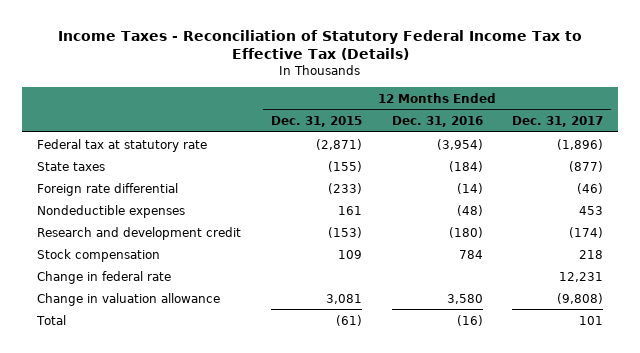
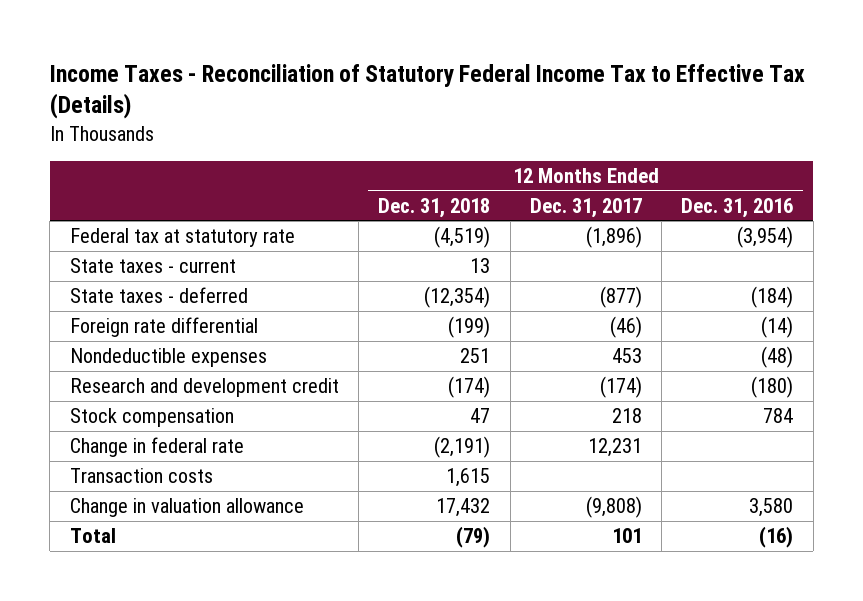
[270,116,362,128] Dec. 31, 2015 -> none
none -> [378,197,491,218] Dec. 31, 2018
none -> [69,258,236,274] State taxes - current
[36,161,105,171] State taxes -> [69,287,248,304] State taxes - deferred
none -> [69,468,213,484] Transaction costs

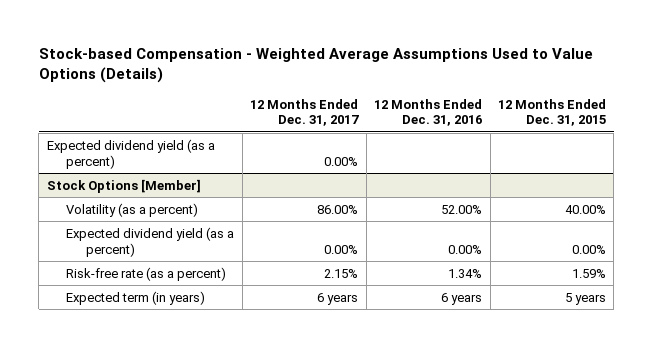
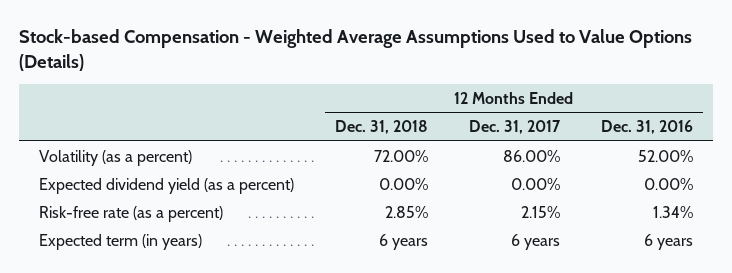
[497,98,606,127] 12 Months Ended Dec. 31, 2015 -> none
none -> [334,120,428,135] Dec. 31, 2018
[46,138,215,169] Expected dividend yield (as a percent) -> none
[46,178,201,193] Stock Options [Member] -> none

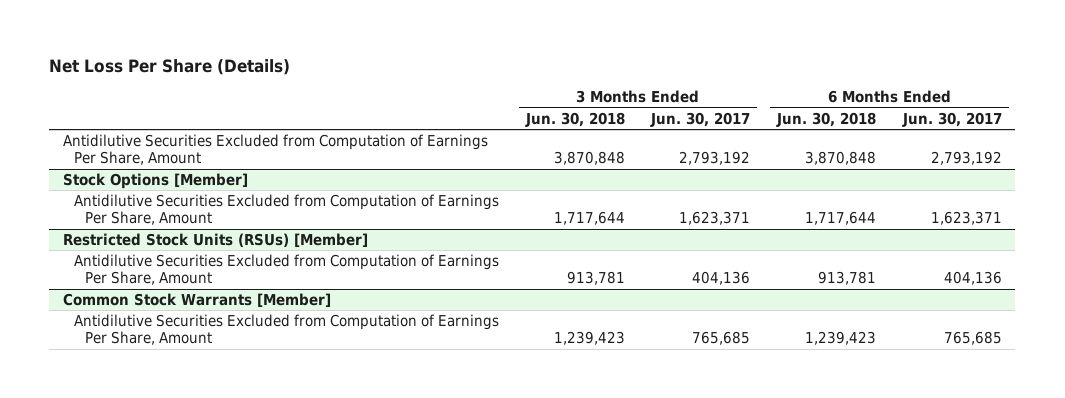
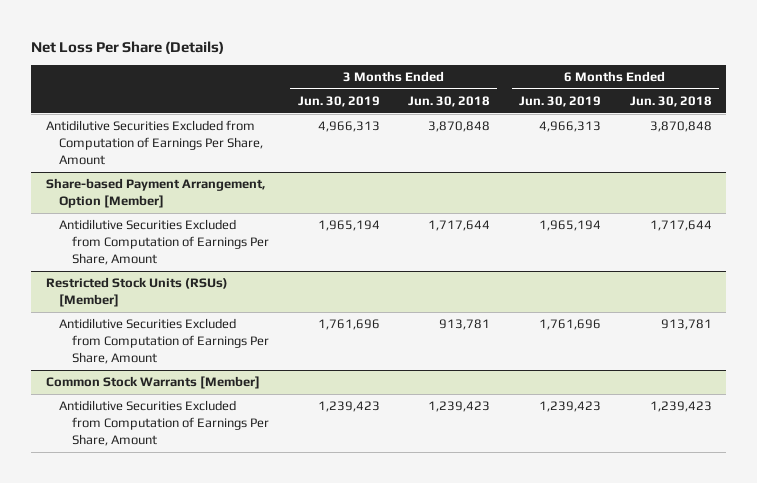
[650,111,751,127] Jun. 30, 2017 -> none
[901,111,1002,127] Jun. 30, 2017 -> none
none -> [297,95,380,107] Jun. 30, 2019
none -> [518,95,601,107] Jun. 30, 2019
[62,172,248,189] Stock Options [Member] -> [45,178,265,209] Share-based Payment Arrangement, Option [Member]

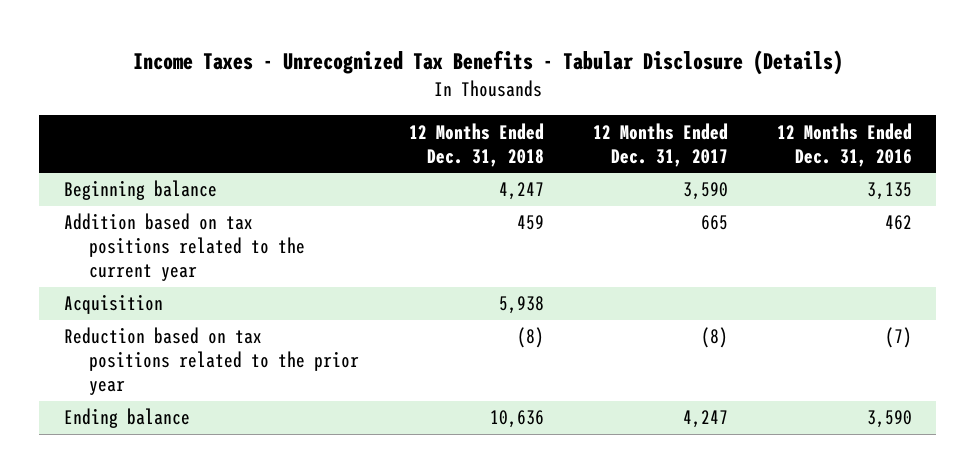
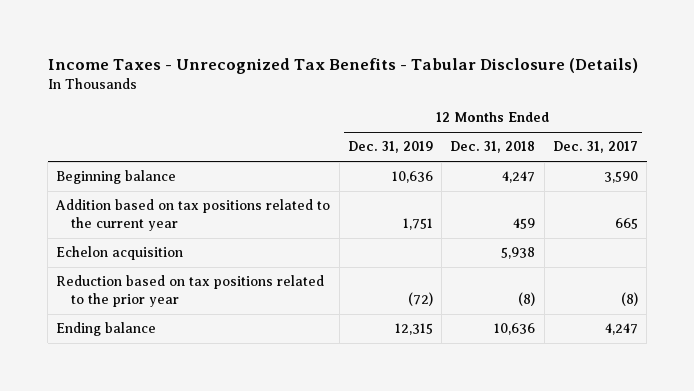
[776,122,912,167] 12 Months Ended Dec. 31, 2016 -> none
none -> [347,141,433,154] Dec. 31, 2019
[63,294,163,315] Acquisition -> [56,246,184,261] Echelon acquisition

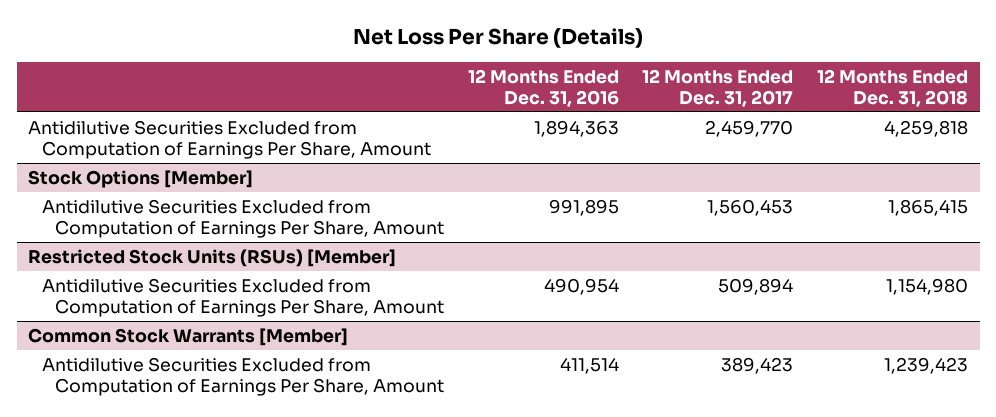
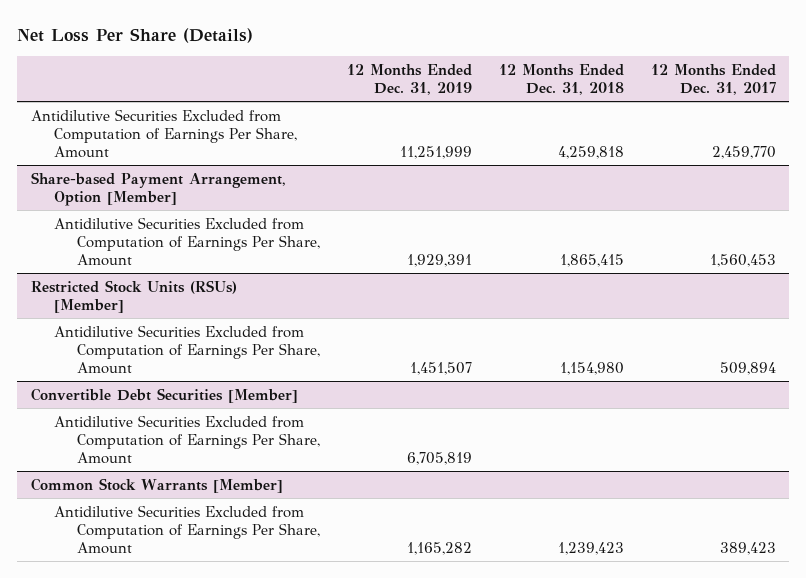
[467,68,619,108] 12 Months Ended Dec. 31, 2016 -> none
none -> [347,63,473,95] 12 Months Ended Dec. 31, 2019
[28,169,254,188] Stock Options [Member] -> [30,171,286,206] Share-based Payment Arrangement, Option [Member]
none -> [30,387,298,403] Convertible Debt Securities [Member]
none -> [54,414,321,465] Antidilutive Securities Excluded from Computation of Earnings Per Share, Amount

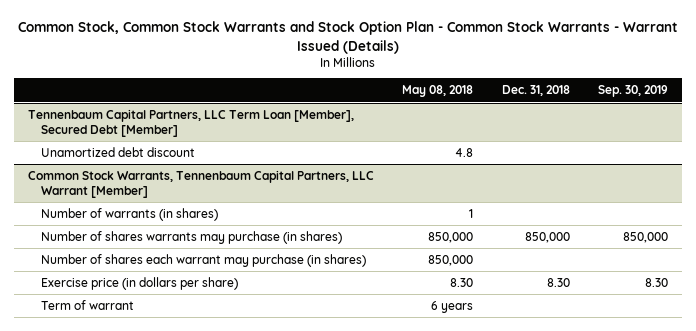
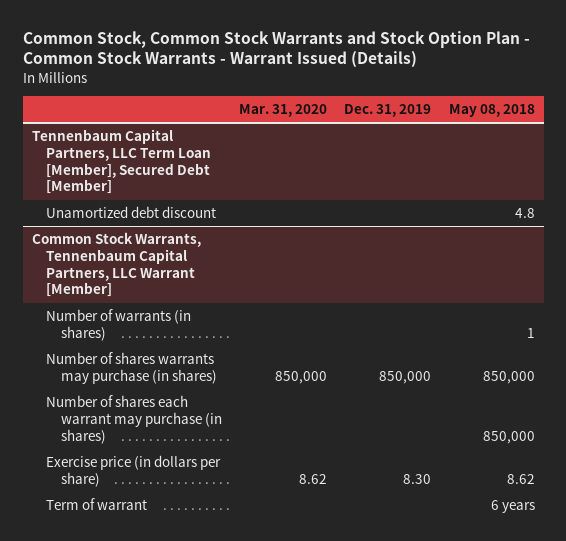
[501,85,570,97] Dec. 31, 2018 -> none
[597,85,668,98] Sep. 30, 2019 -> none
none -> [239,104,328,118] Mar. 31, 2020
none -> [344,104,432,118] Dec. 31, 2019
[450,277,474,287] 8.30 -> [506,473,535,484] 8.62

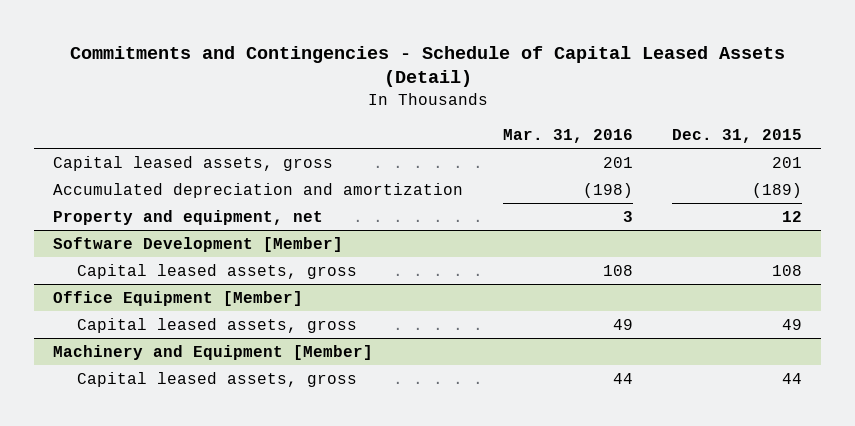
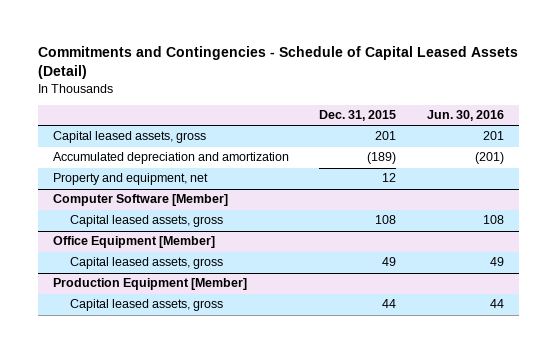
[502,128,633,143] Mar. 31, 2016 -> none
none -> [426,110,504,122] Jun. 30, 2016
[53,236,344,252] Software Development [Member] -> [52,194,228,207] Computer Software [Member]
[53,344,374,360] Machinery and Equipment [Member] -> [52,278,247,291] Production Equipment [Member]

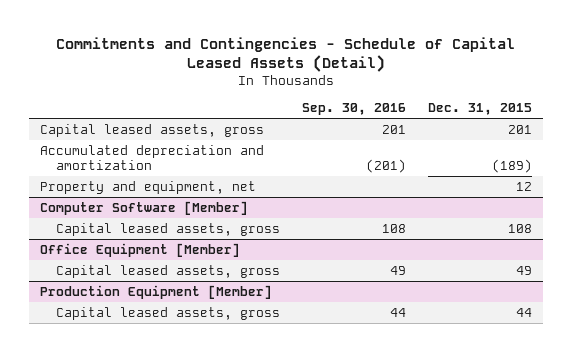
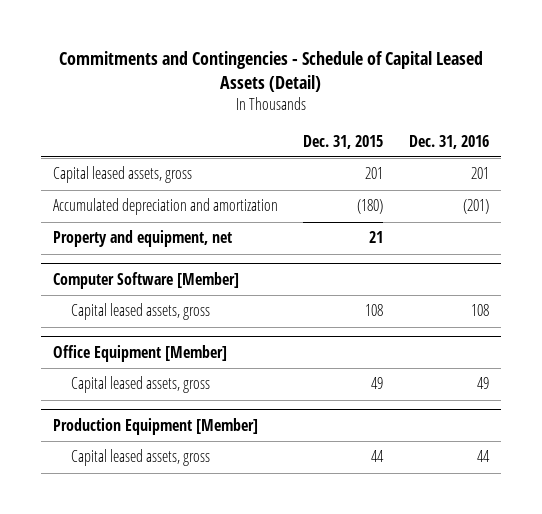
[301,102,406,115] Sep. 30, 2016 -> none
none -> [408,134,489,149] Dec. 31, 2016
[492,158,533,173] (189) -> [357,199,384,215] (180)
[516,181,533,191] 12 -> [369,231,384,244] 21

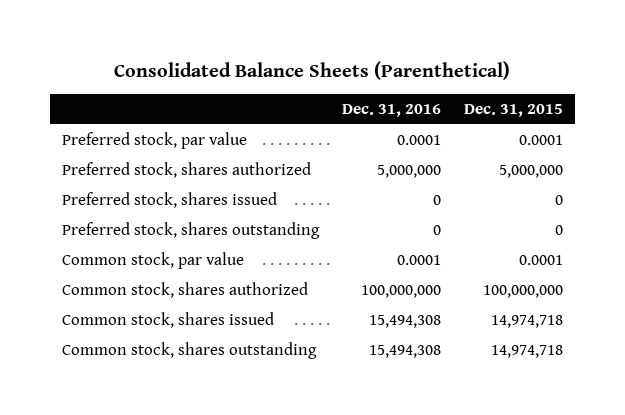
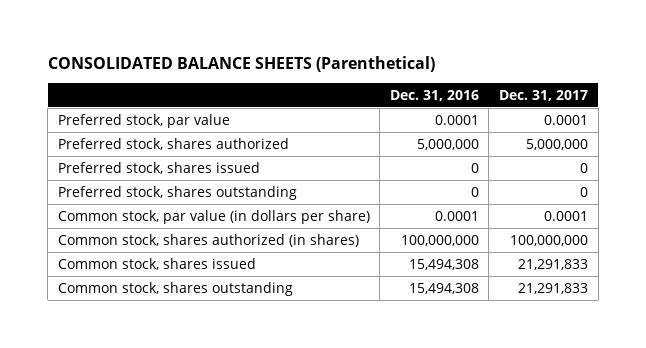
[114,60,511,80] Consolidated Balance Sheets (Parenthetical) -> [47,55,435,72] CONSOLIDATED BALANCE SHEETS (Parenthetical)
[464,104,564,118] Dec. 31, 2015 -> none
none -> [499,89,589,101] Dec. 31, 2017
[61,252,244,270] Common stock, par value -> [57,209,370,224] Common stock, par value (in dollars per share)
[61,282,308,299] Common stock, shares authorized -> [57,233,359,247] Common stock, shares authorized (in shares)

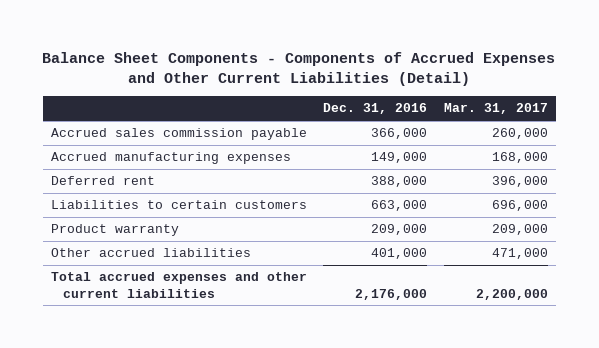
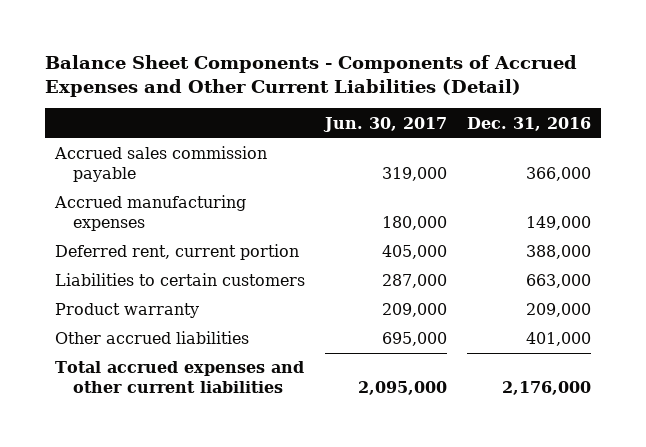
[443,103,548,115] Mar. 31, 2017 -> none
none -> [322,116,447,132] Jun. 30, 2017
[51,176,156,186] Deferred rent -> [55,244,300,261] Deferred rent, current portion

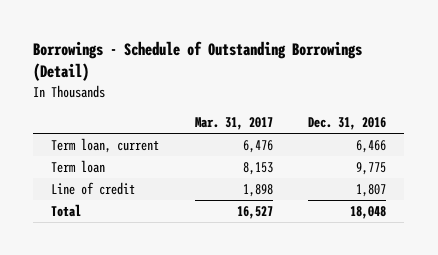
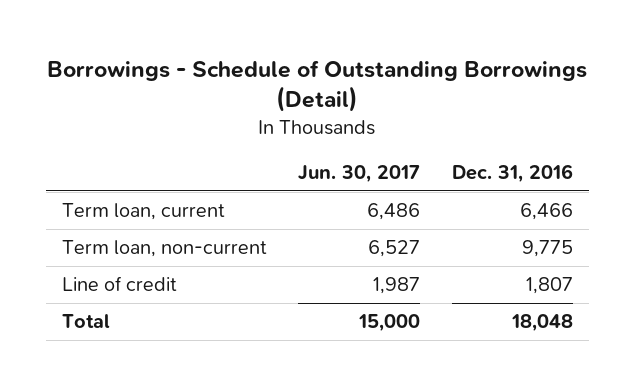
[194,116,273,130] Mar. 31, 2017 -> none
none -> [298,165,421,184] Jun. 30, 2017
[51,160,106,174] Term loan -> [61,240,267,258] Term loan, non-current

